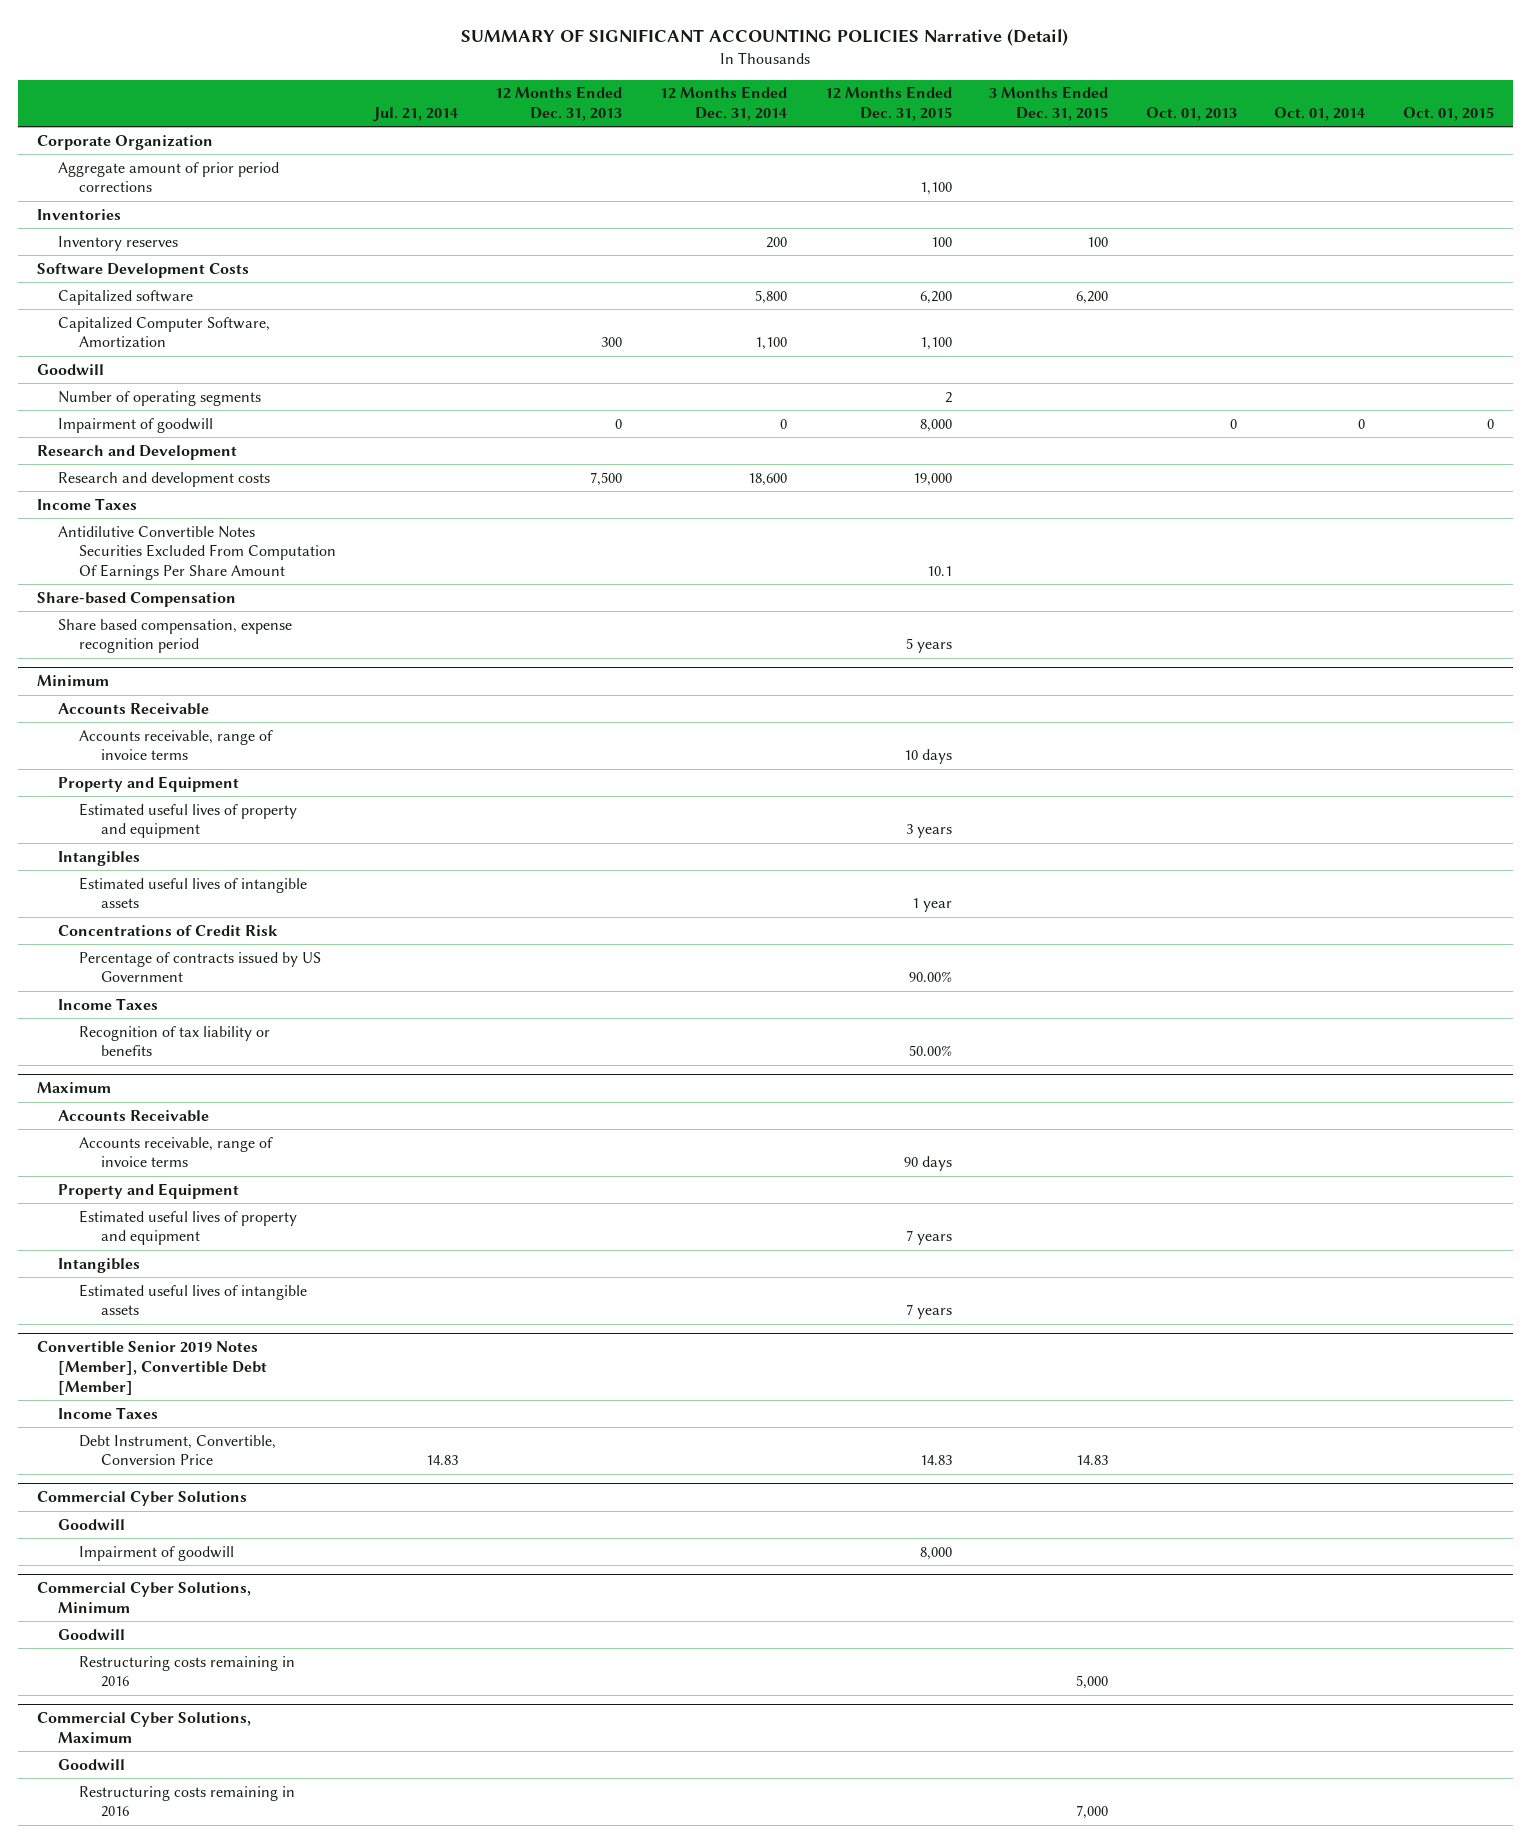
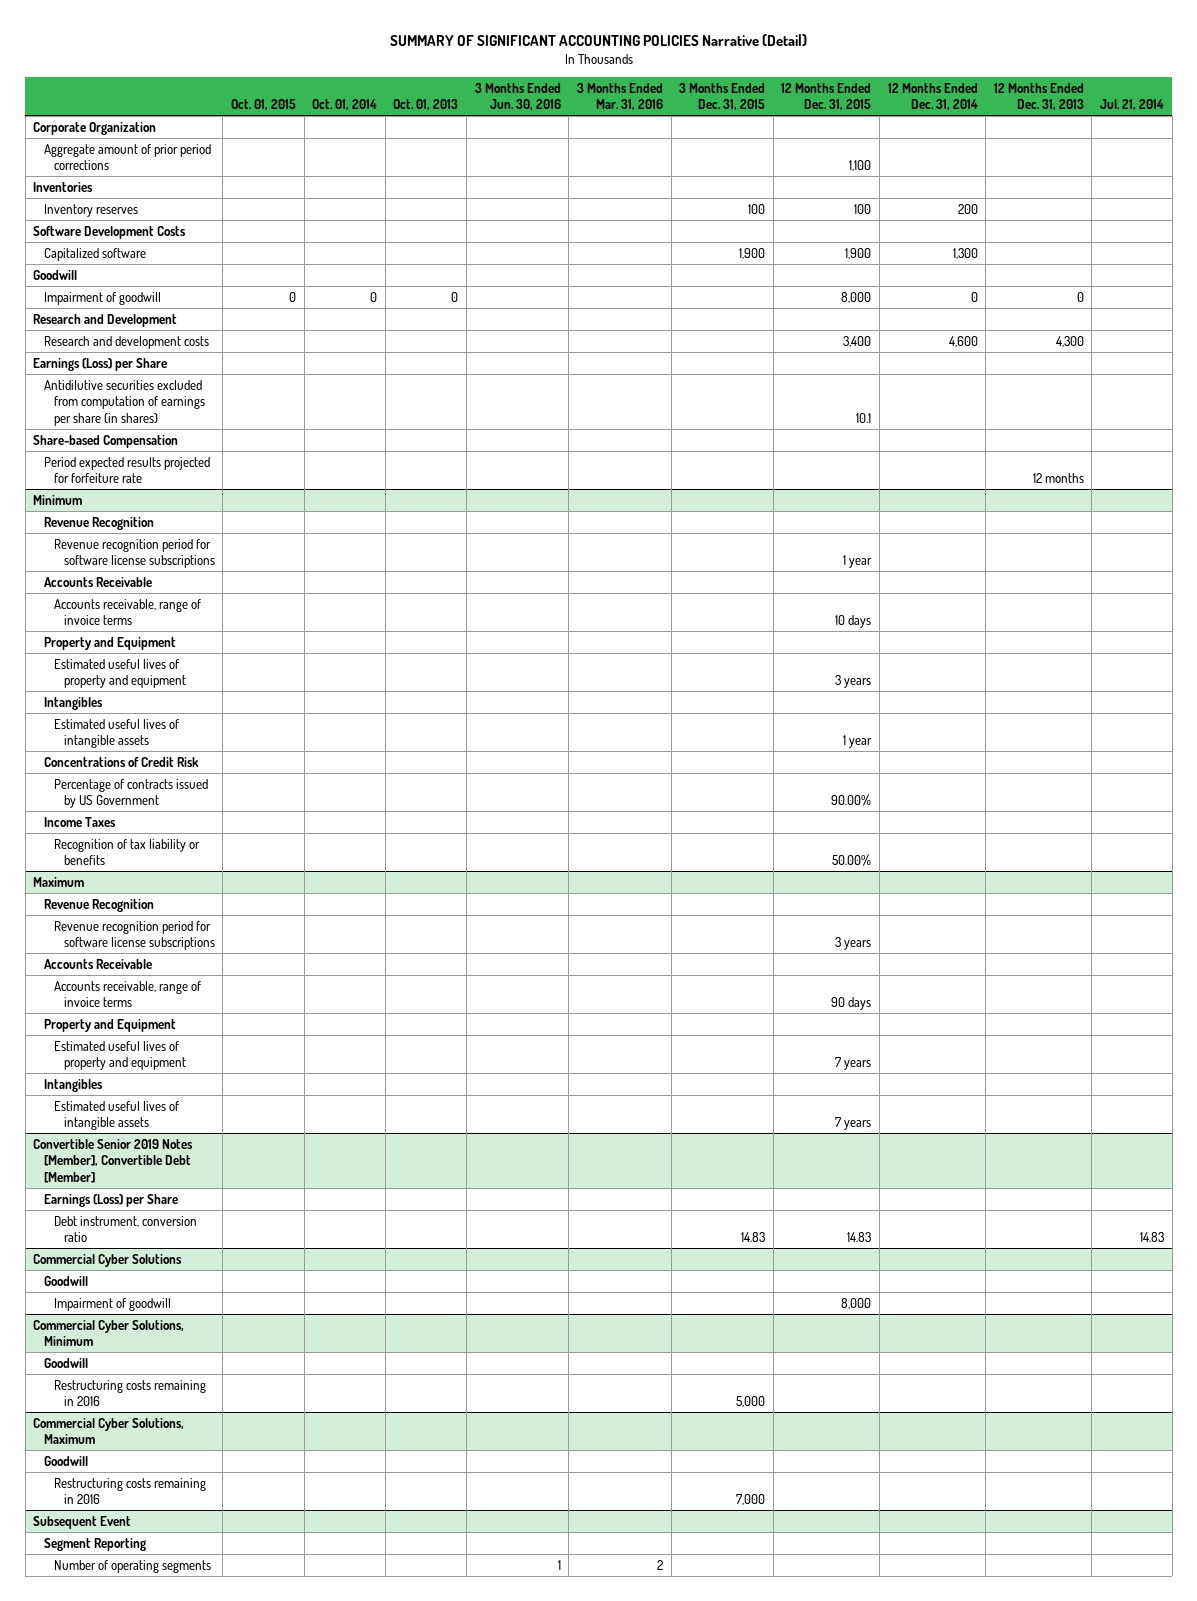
none -> [474,82,561,110] 3 Months Ended Jun. 30, 2016
none -> [576,82,663,110] 3 Months Ended Mar. 31, 2016
[57,316,270,349] Capitalized Computer Software, Amortization -> none
[754,289,787,304] 5,800 -> [952,247,978,259] 1,300
[919,290,952,304] 6,200 -> [845,247,872,259] 1,900
[1076,290,1109,304] 6,200 -> [739,247,766,259] 1,900
[57,390,261,406] Number of operating segments -> none
[36,497,137,510] Income Taxes -> none
[590,471,623,486] 7,500 -> [1055,335,1084,347] 4,300
[747,472,787,486] 18,600 -> [948,335,978,347] 4,600
[912,472,952,486] 19,000 -> [843,335,872,347] 3,400
none -> [33,357,168,371] Earnings (Loss) per Share
[57,525,337,580] Antidilutive Convertible Notes Securities Excluded From Computation Of Earnings Per Share Amount -> [43,379,205,426] Antidilutive securities excluded from computation of earnings per share (in shares)
[57,618,292,654] Share based compensation, expense recognition period -> none
none -> [43,456,210,484] Period expected results projected for forfeiture rate
none -> [43,516,154,530] Revenue Recognition
none -> [53,538,215,569] Revenue recognition period for software license subscriptions
none -> [43,898,154,912] Revenue Recognition
none -> [53,920,215,951] Revenue recognition period for software license subscriptions
[57,1406,158,1419] Income Taxes -> none
none -> [43,1193,178,1207] Earnings (Loss) per Share
[79,1434,277,1466] Debt Instrument, Convertible, Conversion Price -> [53,1215,197,1243] Debt instrument, conversion ratio
none -> [33,1515,132,1529] Subsequent Event
none -> [43,1537,146,1551] Segment Reporting
none -> [53,1559,211,1573] Number of operating segments

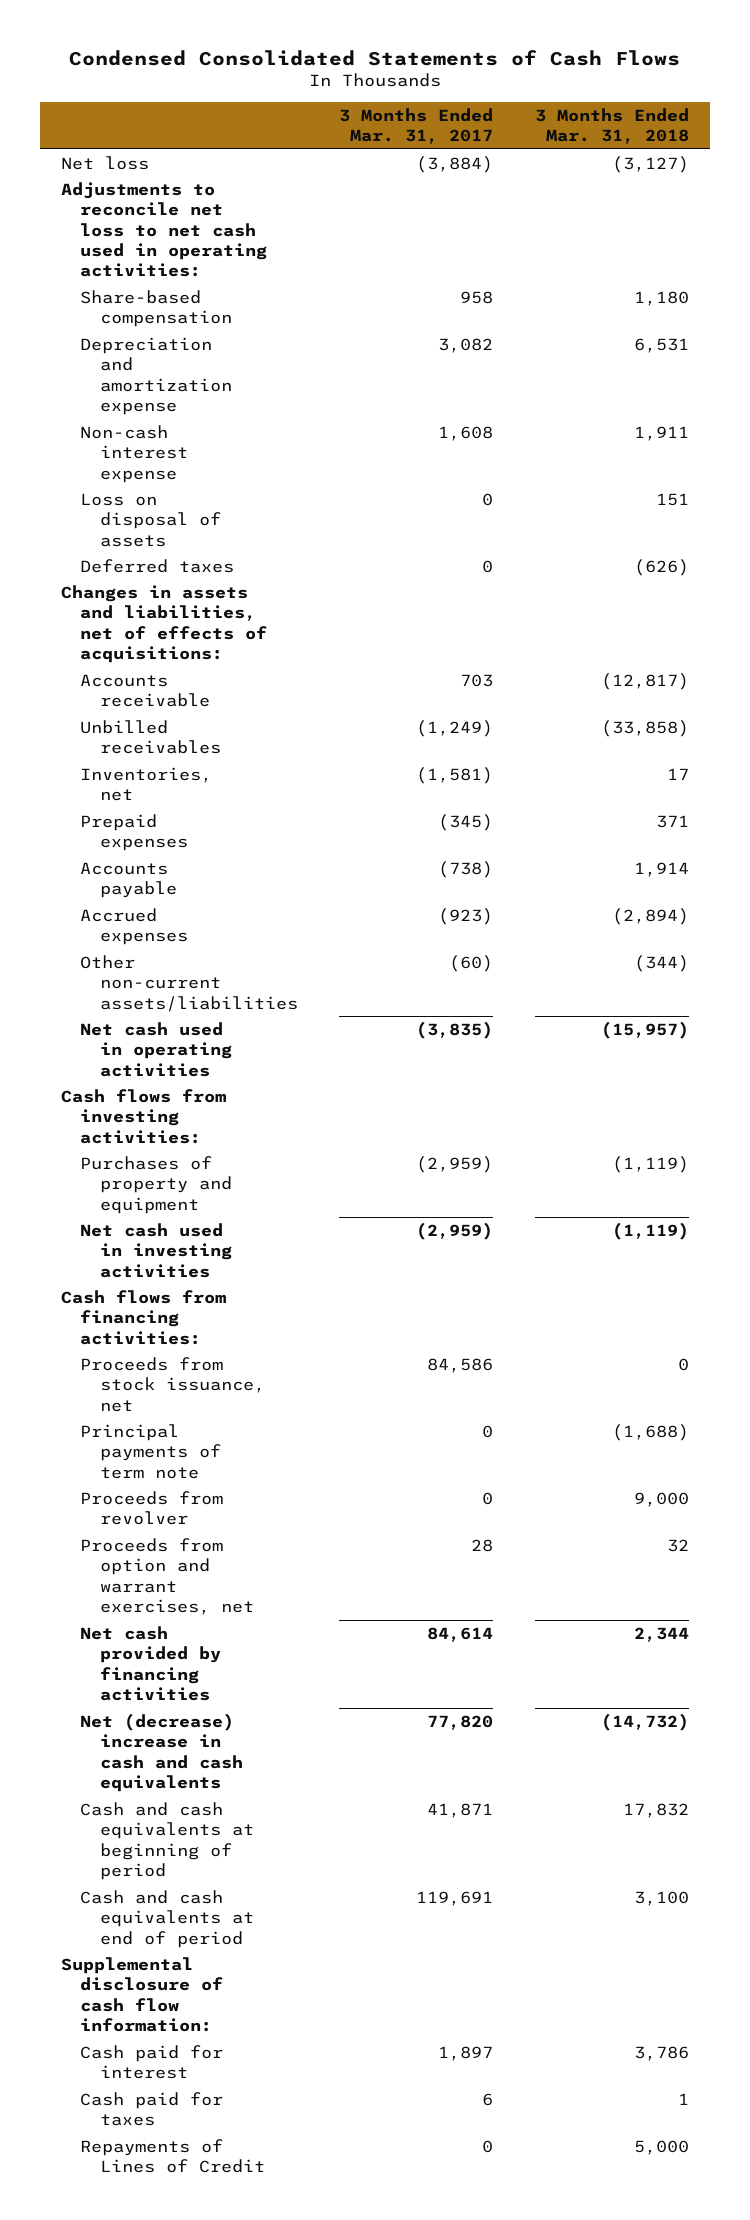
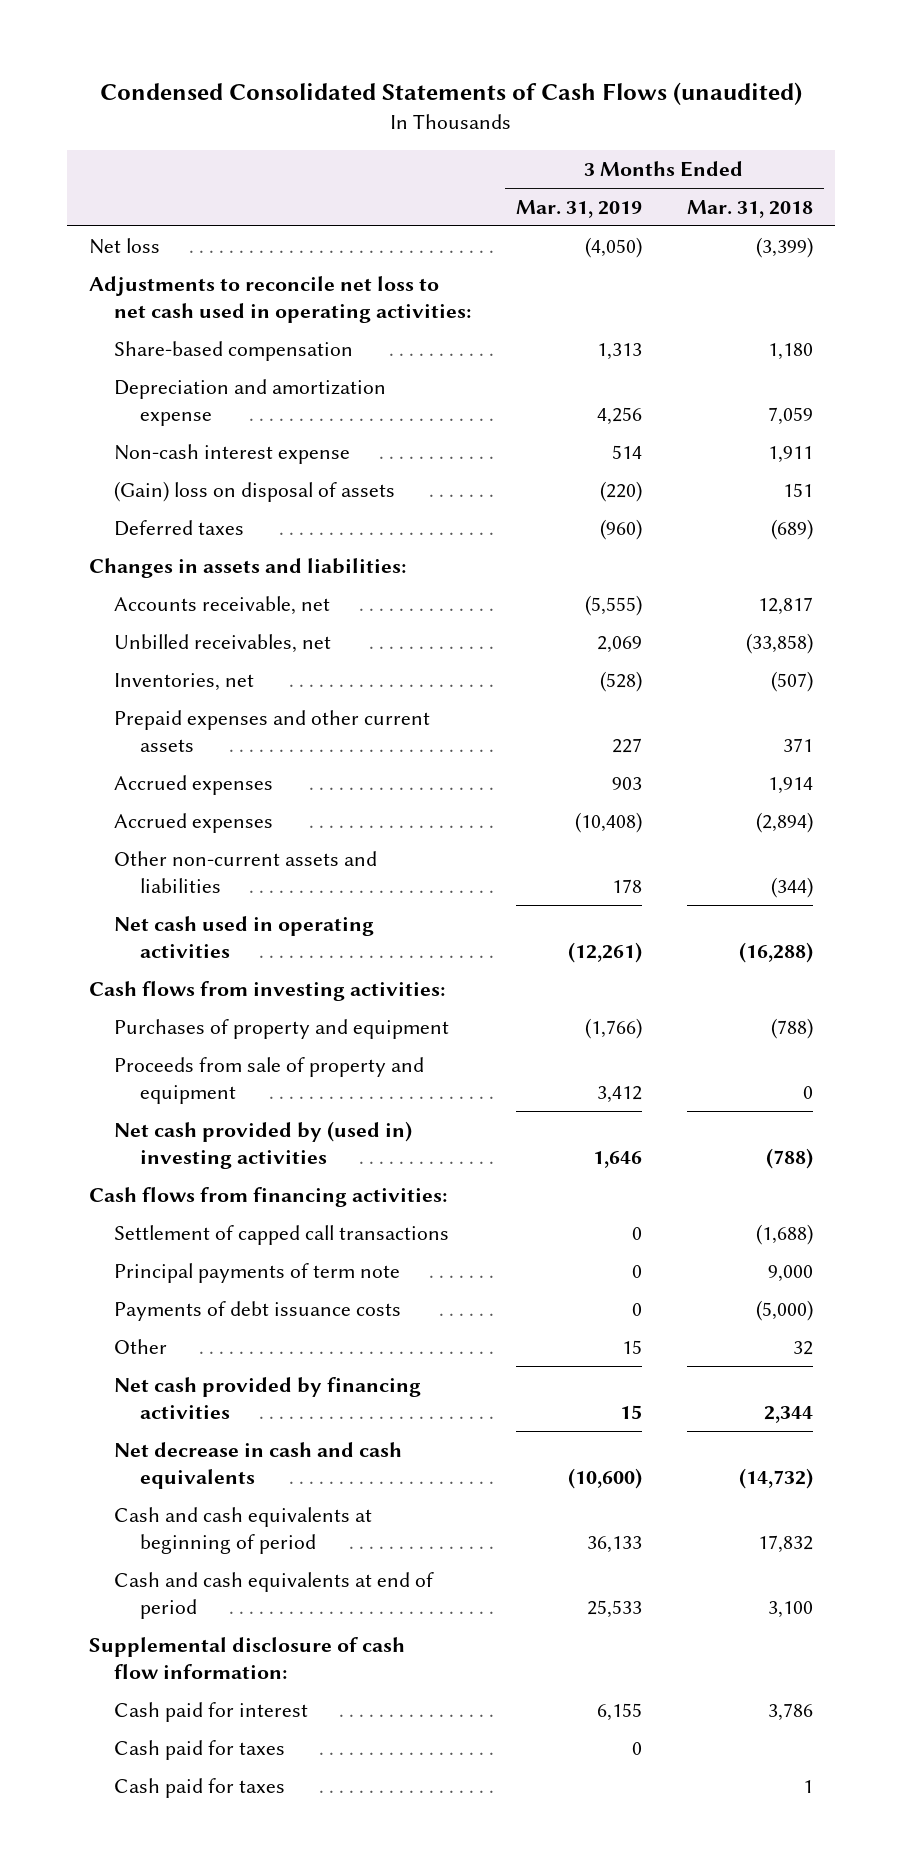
[68,49,680,66] Condensed Consolidated Statements of Cash Flows -> [99,82,802,106] Condensed Consolidated Statements of Cash Flows (unaudited)
[339,107,494,145] 3 Months Ended Mar. 31, 2017 -> none
none -> [516,200,643,219] Mar. 31, 2019
[611,155,689,173] (3,127) -> [755,236,813,258] (3,399)
[633,337,689,353] 6,531 -> [767,407,813,426] 7,059
[80,492,221,547] Loss on disposal of assets -> [114,480,396,502] (Gain) loss on disposal of assets
[633,558,689,576] (626) -> [770,518,813,540] (689)
[60,584,268,663] Changes in assets and liabilities, net of effects of acquisitions: -> [89,557,407,578] Changes in assets and liabilities:
[80,673,210,708] Accounts receivable -> [114,595,331,615] Accounts receivable, net
[600,672,689,690] (12,817) -> [757,596,813,615] 12,817
[80,719,221,755] Unbilled receivables -> [114,633,332,653] Unbilled receivables, net
[666,767,689,780] 17 -> [770,670,813,692] (507)
[80,813,188,852] Prepaid expenses -> [114,709,431,753] Prepaid expenses and other current assets
[80,861,177,899] Accounts payable -> [114,774,274,795] Accrued expenses
[80,954,298,1012] Other non-current assets/liabilities -> [114,850,378,894] Other non-current assets and liabilities
[600,1020,689,1039] (15,957) -> [738,942,813,964] (16,288)
[611,1155,689,1173] (1,119) -> [770,1017,813,1039] (788)
none -> [114,1056,425,1105] Proceeds from sale of property and equipment
[80,1222,232,1278] Net cash used in investing activities -> [114,1120,413,1170] Net cash provided by (used in) investing activities
[611,1221,689,1240] (1,119) -> [765,1148,813,1170] (788)
[80,1356,265,1412] Proceeds from stock issuance, net -> none
[80,1490,224,1526] Proceeds from revolver -> none
[80,1537,254,1615] Proceeds from option and warrant exercises, net -> none
none -> [114,1224,450,1245] Settlement of capped call transactions
[611,1423,689,1441] (1,688) -> [767,1264,813,1282] 9,000
none -> [114,1300,402,1321] Payments of debt issuance costs
none -> [114,1338,168,1354] Other
[80,1712,243,1792] Net (decrease) increase in cash and cash equivalents -> [114,1441,403,1490] Net decrease in cash and cash equivalents
none -> [114,1739,286,1760] Cash paid for taxes
[80,2138,265,2174] Repayments of Lines of Credit -> none

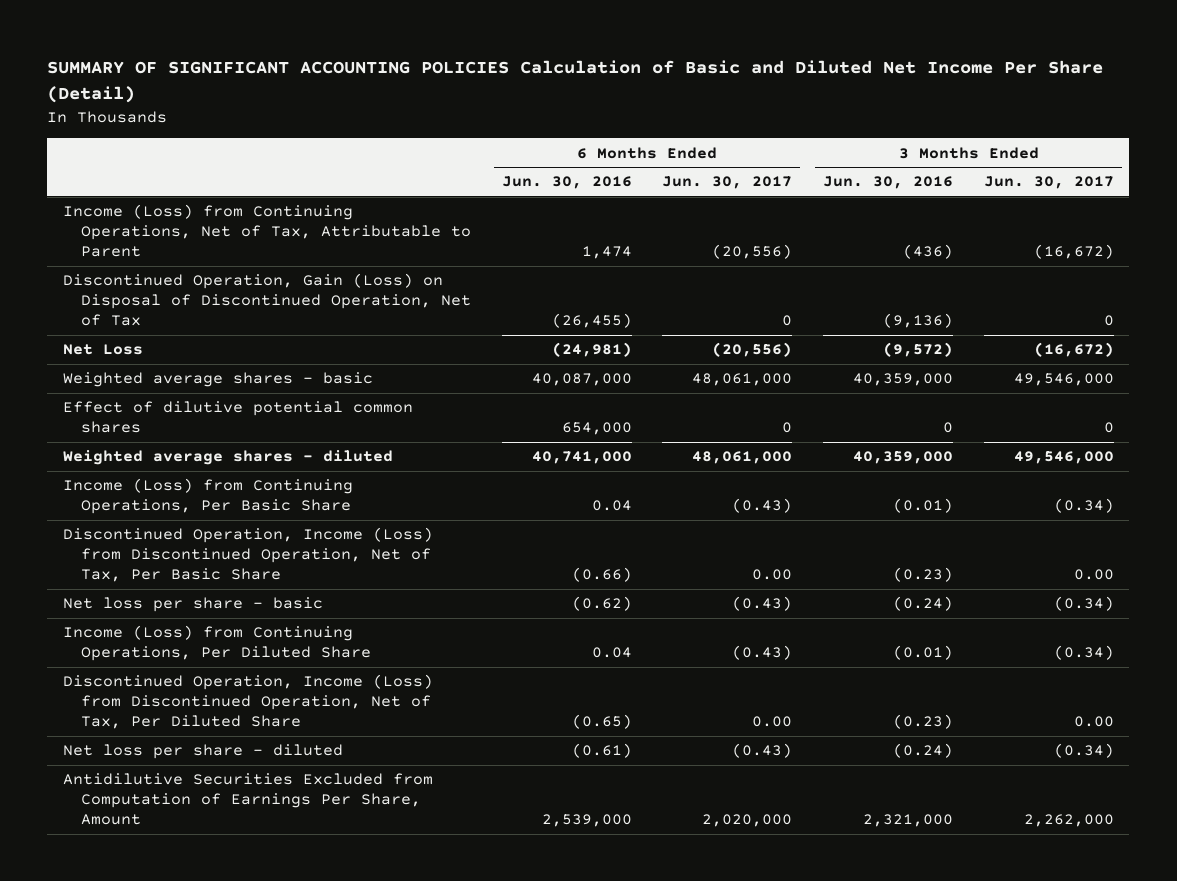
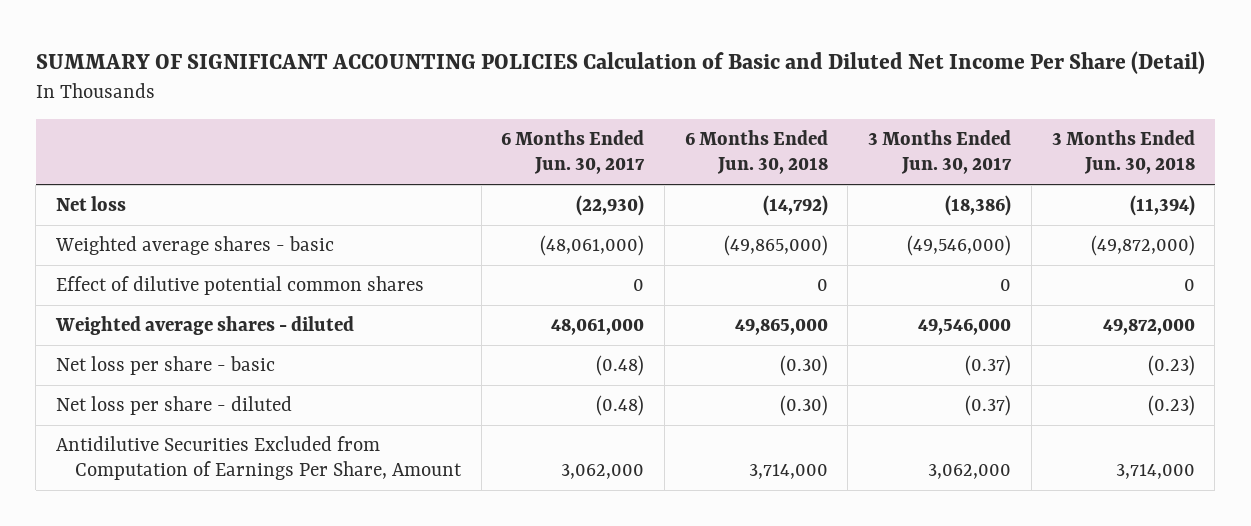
[501,176,632,190] Jun. 30, 2016 -> none
[823,176,954,190] Jun. 30, 2016 -> none
none -> [684,130,828,175] 6 Months Ended Jun. 30, 2018
none -> [1051,130,1195,175] 3 Months Ended Jun. 30, 2018
[62,204,471,258] Income (Loss) from Continuing Operations, Net of Tax, Attributable to Parent -> none
[62,273,471,327] Discontinued Operation, Gain (Loss) on Disposal of Discontinued Operation, Net of Tax -> none
[62,344,143,356] Net Loss -> [56,196,127,212] Net loss
[712,342,793,358] (20,556) -> [576,195,645,217] (22,930)
[1033,342,1114,358] (16,672) -> [945,195,1012,217] (18,386)
[692,373,793,387] 48,061,000 -> [540,235,645,257] (48,061,000)
[1013,373,1114,387] 49,546,000 -> [907,235,1012,257] (49,546,000)
[62,478,353,515] Income (Loss) from Continuing Operations, Per Basic Share -> none
[62,527,433,583] Discontinued Operation, Income (Loss) from Discontinued Operation, Net of Tax, Per Basic Share -> none
[62,625,371,662] Income (Loss) from Continuing Operations, Per Diluted Share -> none
[62,674,433,730] Discontinued Operation, Income (Loss) from Discontinued Operation, Net of Tax, Per Diluted Share -> none
[732,596,793,612] (0.43) -> [596,355,645,377] (0.48)
[1053,596,1114,612] (0.34) -> [965,355,1012,377] (0.37)
[732,743,793,759] (0.43) -> [596,395,645,417] (0.48)
[1053,743,1114,759] (0.34) -> [965,395,1012,417] (0.37)
[702,814,793,828] 2,020,000 -> [561,464,645,480] 3,062,000
[1023,814,1114,828] 2,262,000 -> [928,464,1012,480] 3,062,000

